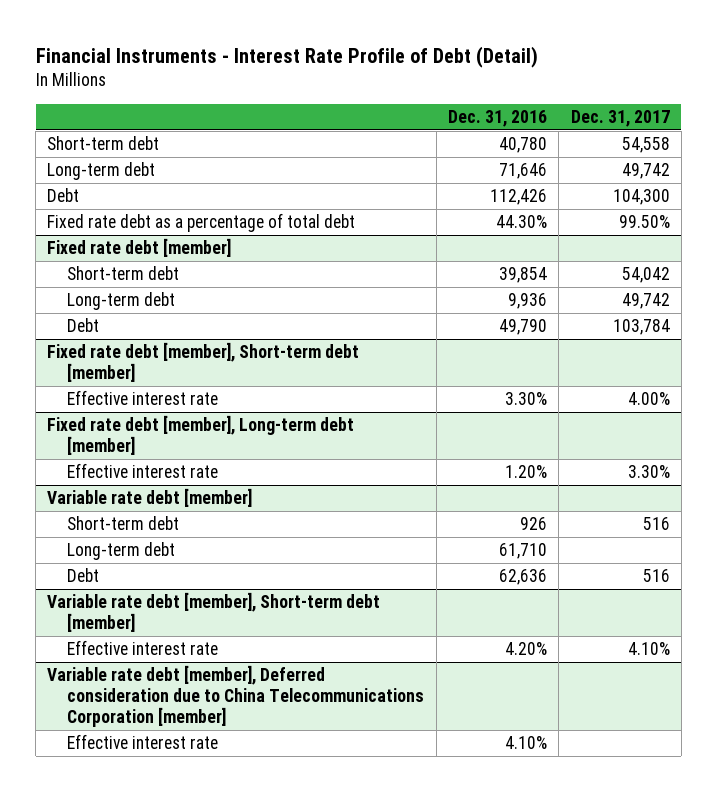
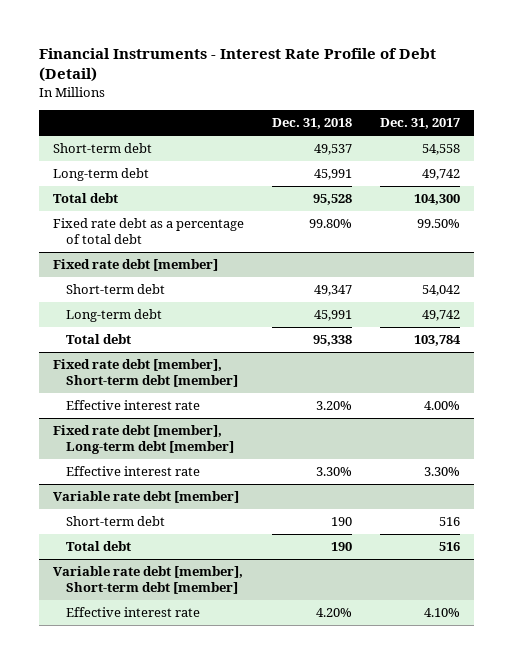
[447,109,547,127] Dec. 31, 2016 -> none
none -> [271,118,352,130] Dec. 31, 2018
[47,188,80,203] Debt -> [52,193,118,204] Total debt
[67,318,100,333] Debt -> [66,334,132,345] Total debt
[67,542,176,561] Long-term debt -> none
[67,568,100,583] Debt -> [66,541,132,552] Total debt
[47,665,425,728] Variable rate debt [member], Deferred consideration due to China Telecommunications Corporation [member] -> none
[67,734,219,750] Effective interest rate -> none

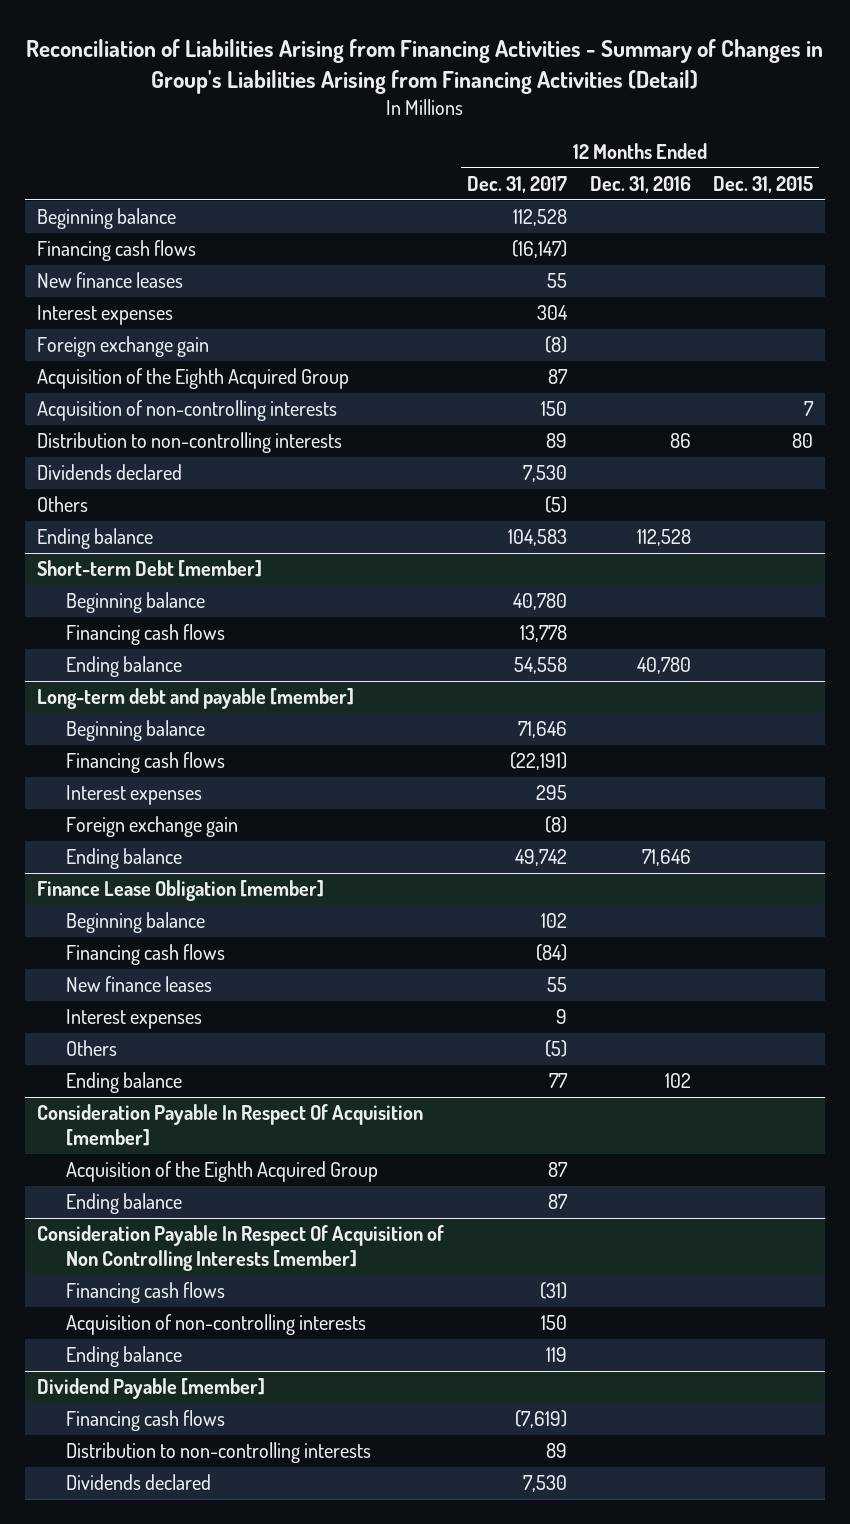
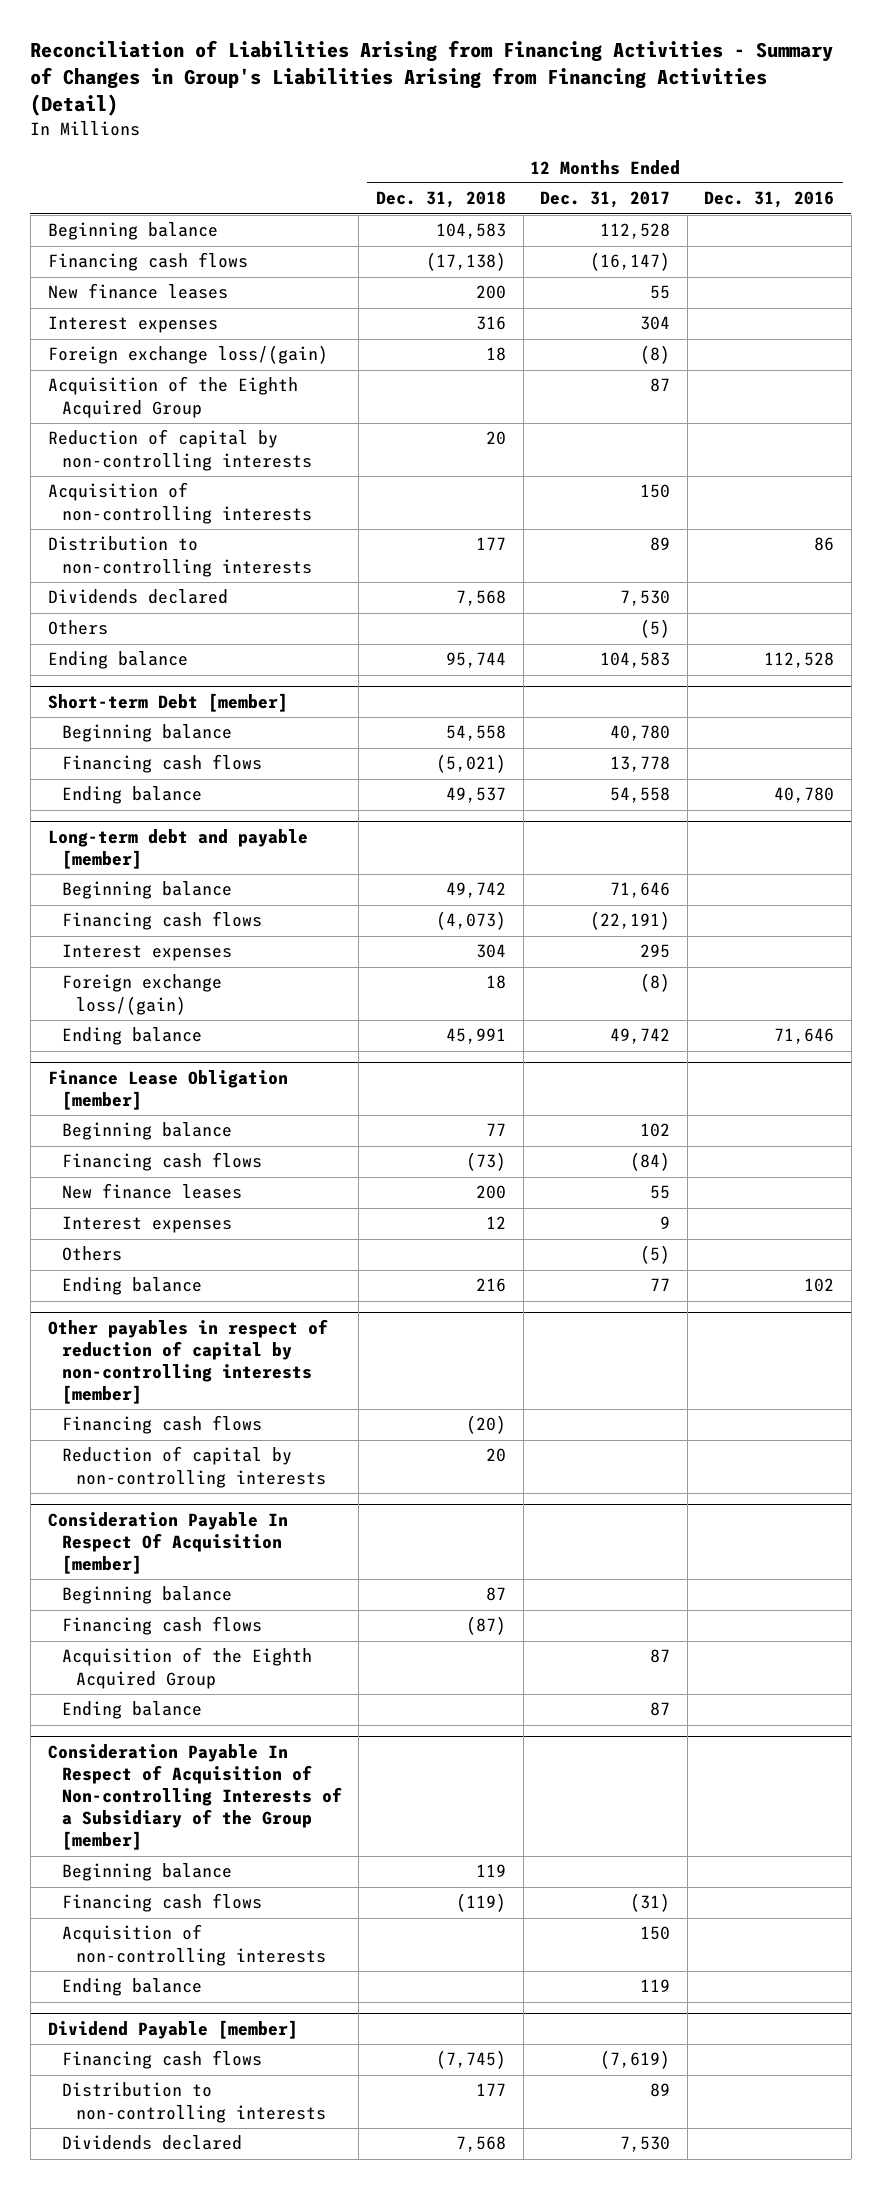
[713,176,814,194] Dec. 31, 2015 -> none
none -> [375,191,506,209] Dec. 31, 2018
[36,336,209,358] Foreign exchange gain -> [47,345,328,365] Foreign exchange loss/(gain)
none -> [47,429,312,471] Reduction of capital by non-controlling interests
[65,816,238,838] Foreign exchange gain -> [61,974,222,1015] Foreign exchange loss/(gain)
none -> [47,1318,328,1405] Other payables in respect of reduction of capital by non-controlling interests [member]
none -> [61,1415,262,1435] Financing cash flows
none -> [61,1446,327,1488] Reduction of capital by non-controlling interests
none -> [61,1586,232,1605] Beginning balance
none -> [61,1616,262,1636] Financing cash flows
[36,1225,444,1272] Consideration Payable In Respect Of Acquisition of Non Controlling Interests [member] -> [47,1743,342,1851] Consideration Payable In Respect of Acquisition of Non-controlling Interests of a Subsidiary of the Group [member]
none -> [61,1863,232,1882] Beginning balance

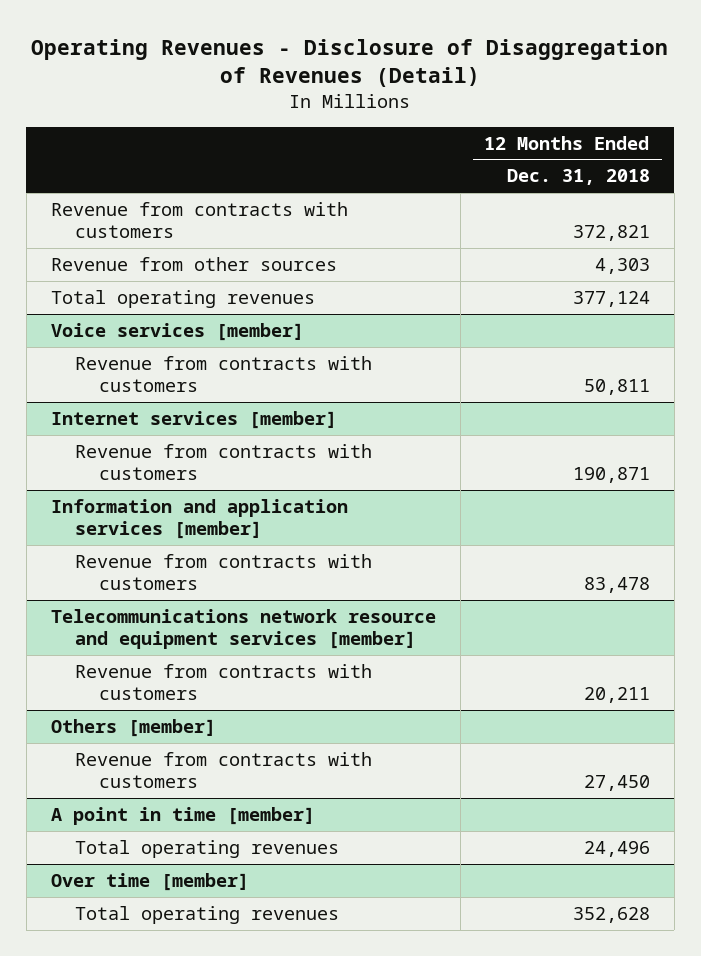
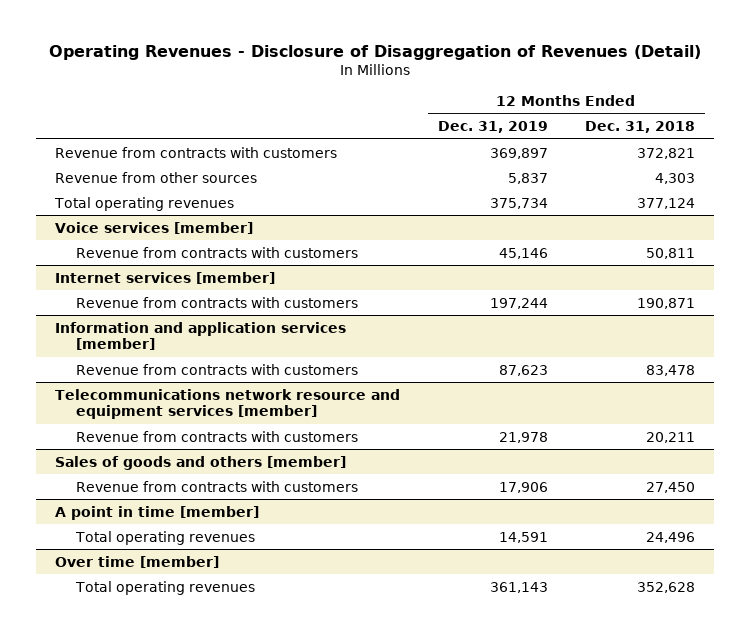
none -> [437,121,548,134] Dec. 31, 2019
[50,719,216,738] Others [member] -> [54,455,346,470] Sales of goods and others [member]

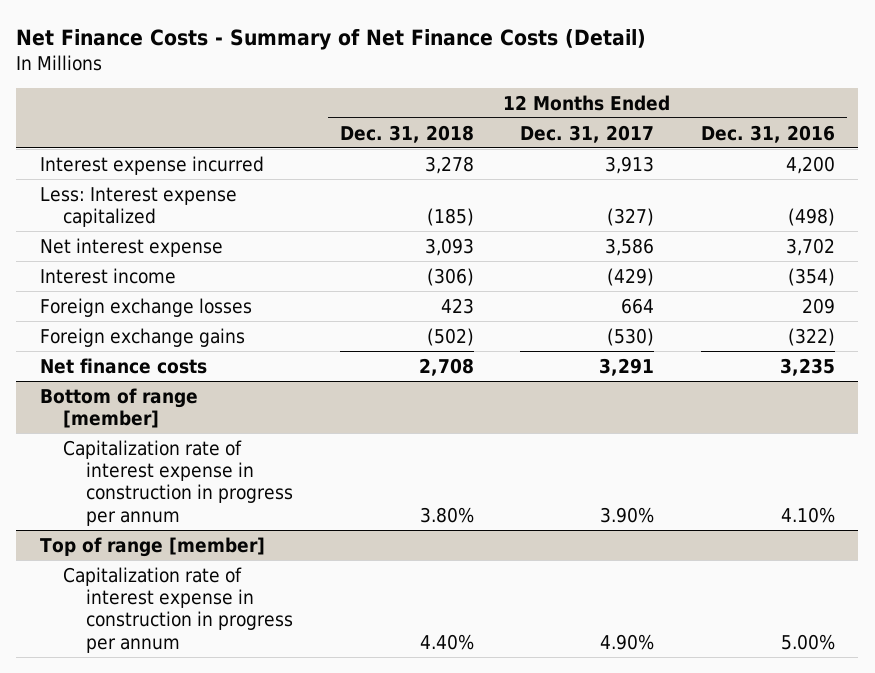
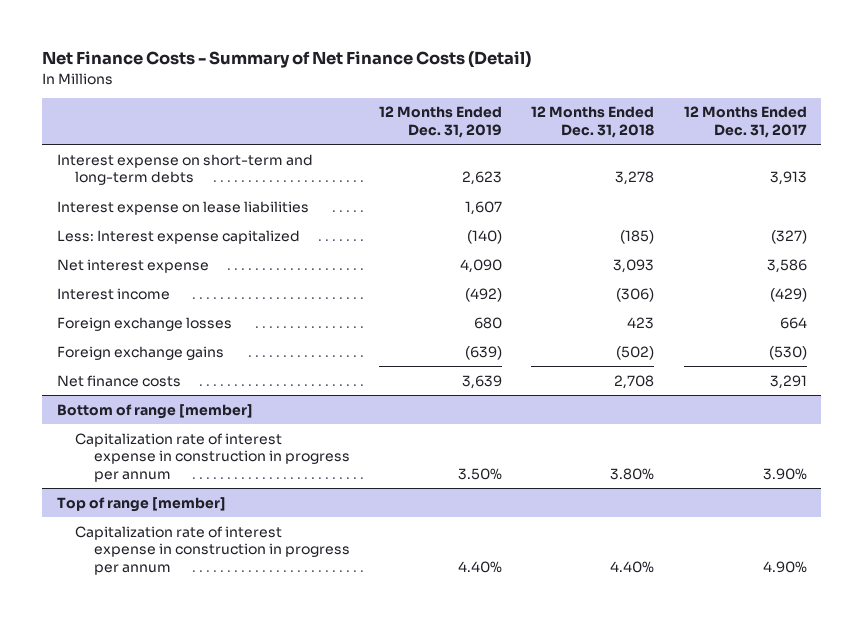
[700,124,835,143] Dec. 31, 2016 -> none
none -> [379,106,503,139] 12 Months Ended Dec. 31, 2019
[39,155,264,175] Interest expense incurred -> [57,153,314,186] Interest expense on short-term and long-term debts
none -> [57,200,310,215] Interest expense on lease liabilities

